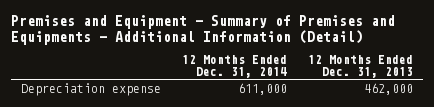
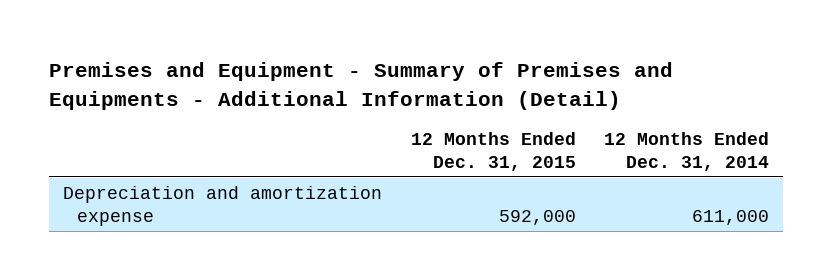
[307,54,413,78] 12 Months Ended Dec. 31, 2013 -> none
none -> [410,132,576,171] 12 Months Ended Dec. 31, 2015
[21,82,162,96] Depreciation expense -> [63,186,383,226] Depreciation and amortization expense

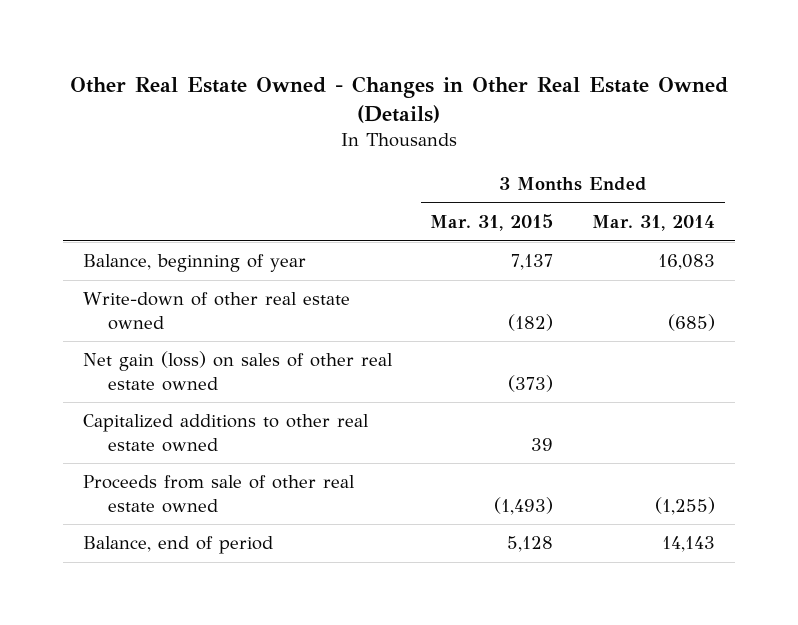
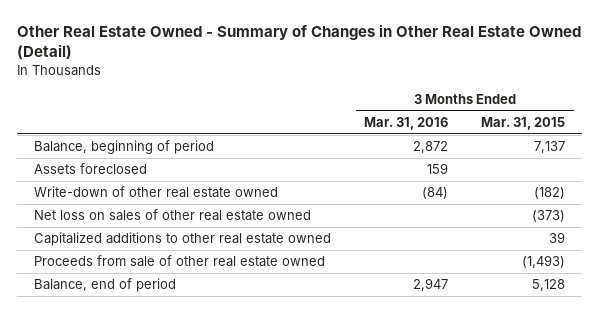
[69,76,728,124] Other Real Estate Owned - Changes in Other Real Estate Owned (Details) -> [17,24,582,60] Other Real Estate Owned - Summary of Changes in Other Real Estate Owned (Detail)
[592,215,716,232] Mar. 31, 2014 -> none
none -> [363,116,448,130] Mar. 31, 2016
[82,254,306,273] Balance, beginning of year -> [33,140,214,155] Balance, beginning of period
none -> [33,163,147,175] Assets foreclosed
[82,351,393,391] Net gain (loss) on sales of other real estate owned -> [33,209,311,222] Net loss on sales of other real estate owned

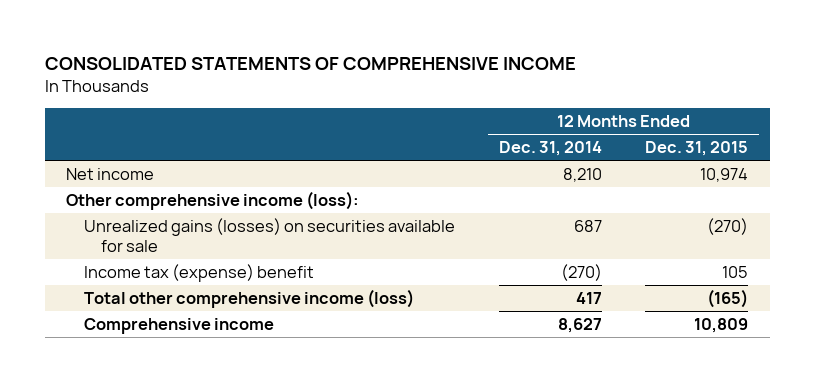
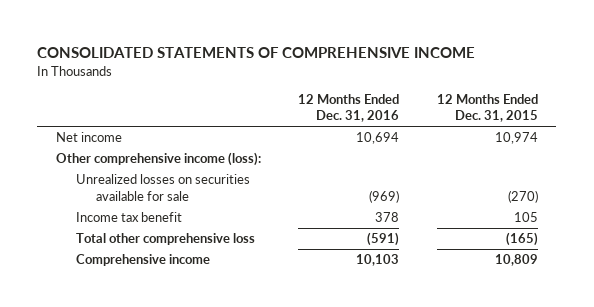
[498,141,602,157] Dec. 31, 2014 -> none
none -> [298,94,400,123] 12 Months Ended Dec. 31, 2016
[83,217,455,252] Unrealized gains (losses) on securities available for sale -> [76,174,251,201] Unrealized losses on securities available for sale
[83,263,314,282] Income tax (expense) benefit -> [76,212,183,223] Income tax benefit
[83,288,414,308] Total other comprehensive income (loss) -> [76,233,256,246] Total other comprehensive loss

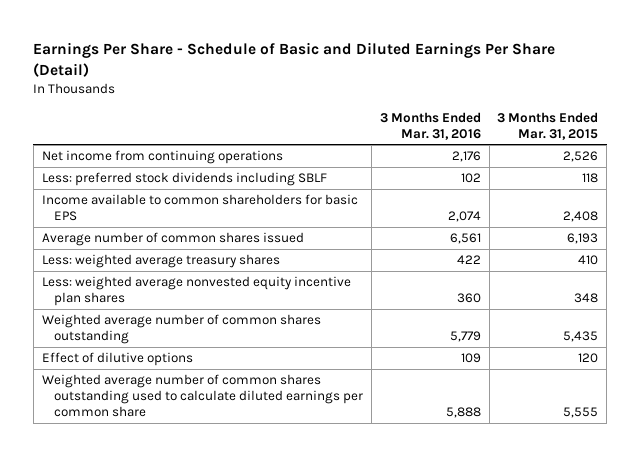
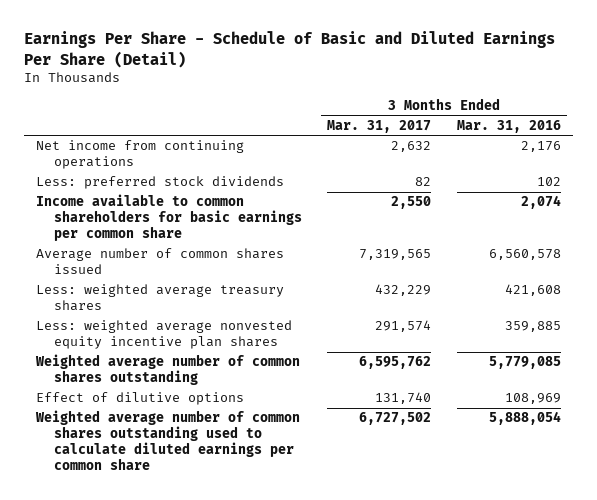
[497,111,599,140] 3 Months Ended Mar. 31, 2015 -> none
none -> [327,119,432,133] Mar. 31, 2017
[41,172,327,187] Less: preferred stock dividends including SBLF -> [36,176,285,190] Less: preferred stock dividends
[41,194,358,222] Income available to common shareholders for basic EPS -> [36,194,303,242] Income available to common shareholders for basic earnings per common share
[449,233,481,245] 6,561 -> [488,249,561,261] 6,560,578
[456,255,481,265] 422 -> [504,284,561,297] 421,608
[456,293,481,304] 360 -> [504,321,561,333] 359,885
[449,331,481,343] 5,779 -> [488,356,561,370] 5,779,085
[460,353,481,364] 109 -> [504,393,561,405] 108,969
[445,406,481,418] 5,888 -> [488,411,561,426] 5,888,054

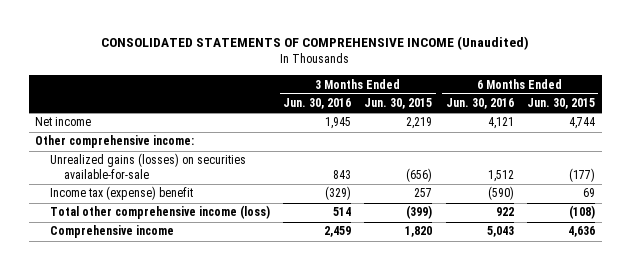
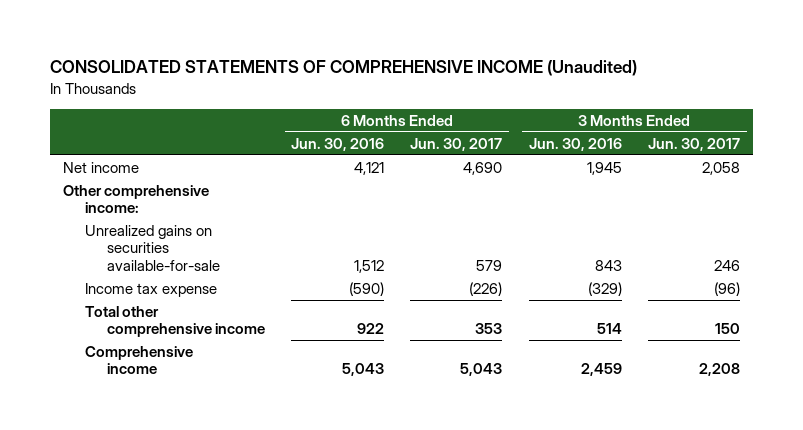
[364,98,433,110] Jun. 30, 2015 -> none
[526,98,595,110] Jun. 30, 2015 -> none
none -> [410,137,503,151] Jun. 30, 2017
none -> [648,137,741,151] Jun. 30, 2017
[49,153,246,180] Unrealized gains (losses) on securities available-for-sale -> [85,224,220,271] Unrealized gains on securities available-for-sale
[49,186,193,201] Income tax (expense) benefit -> [85,282,218,297] Income tax expense
[49,205,270,220] Total other comprehensive income (loss) -> [85,305,265,338] Total other comprehensive income

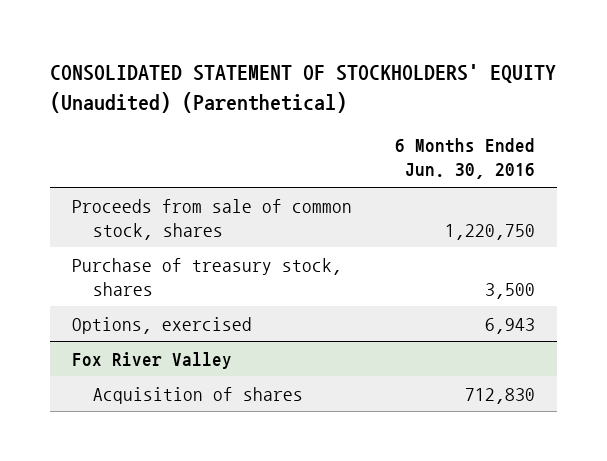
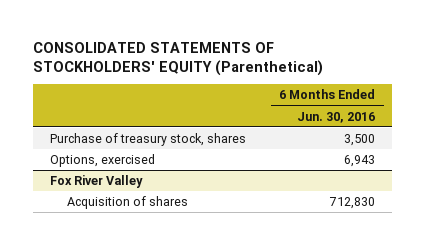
[50,64,557,113] CONSOLIDATED STATEMENT OF STOCKHOLDERS' EQUITY (Unaudited) (Parenthetical) -> [33,41,324,76] CONSOLIDATED STATEMENTS OF STOCKHOLDERS' EQUITY (Parenthetical)
[71,198,352,240] Proceeds from sale of common stock, shares -> none

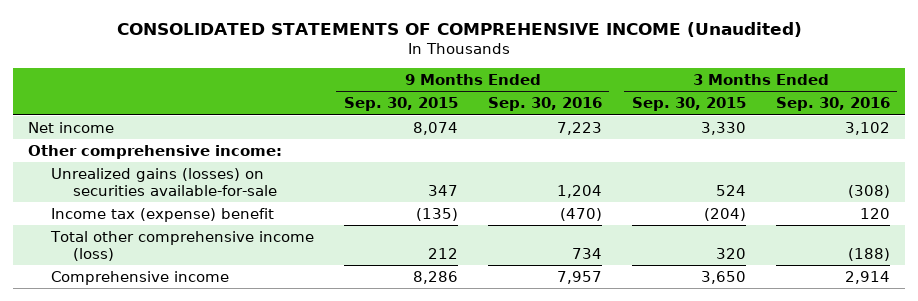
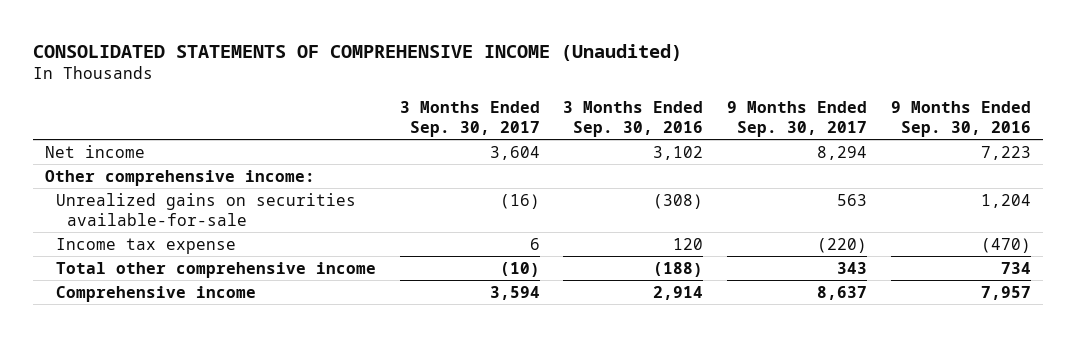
[343,97,458,112] Sep. 30, 2015 -> none
[631,97,746,112] Sep. 30, 2015 -> none
none -> [399,100,540,137] 3 Months Ended Sep. 30, 2017
none -> [727,100,868,137] 9 Months Ended Sep. 30, 2017
[50,167,278,196] Unrealized gains (losses) on securities available-for-sale -> [55,192,356,226] Unrealized gains on securities available-for-sale
[50,207,274,222] Income tax (expense) benefit -> [55,237,236,254] Income tax expense
[49,230,314,261] Total other comprehensive income (loss) -> [55,261,376,278] Total other comprehensive income

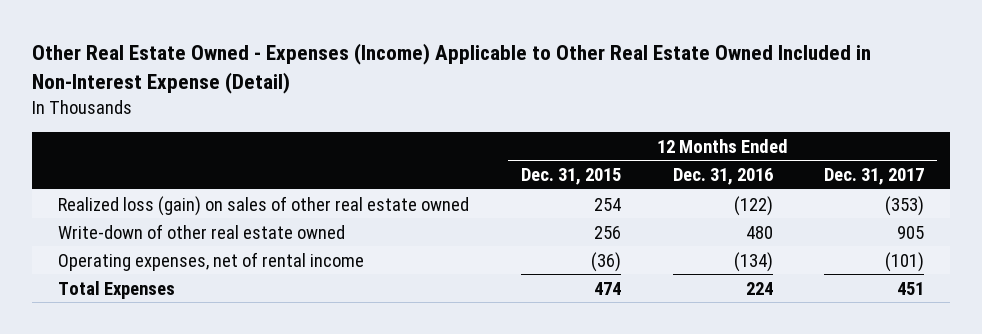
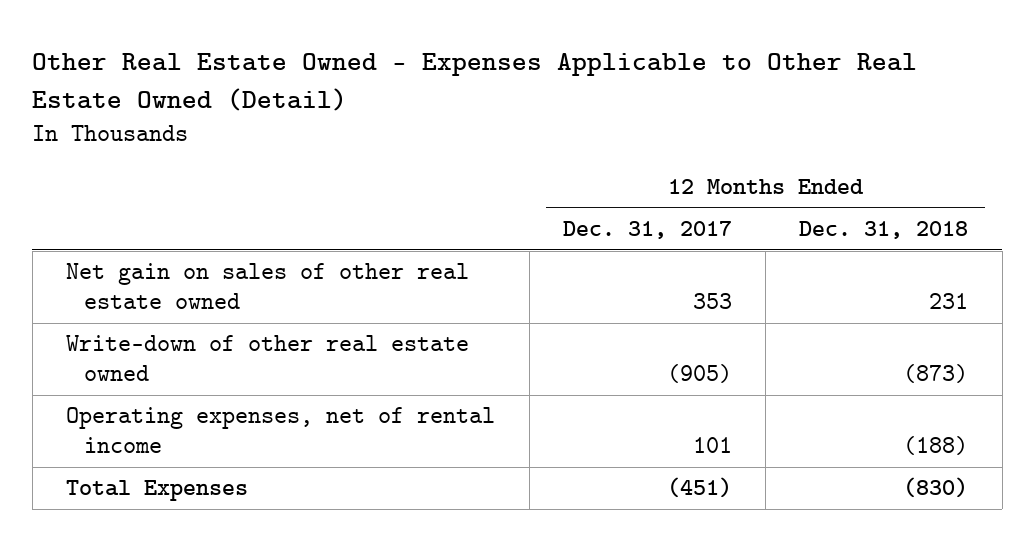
[31,43,871,95] Other Real Estate Owned - Expenses (Income) Applicable to Other Real Estate Owned Included in Non-Interest Expense (Detail) -> [32,53,918,112] Other Real Estate Owned - Expenses Applicable to Other Real Estate Owned (Detail)
[520,168,621,186] Dec. 31, 2015 -> none
[672,168,773,186] Dec. 31, 2016 -> none
none -> [799,221,969,240] Dec. 31, 2018
[57,195,469,216] Realized loss (gain) on sales of other real estate owned -> [66,263,470,309] Net gain on sales of other real estate owned
[885,195,925,216] (353) -> [692,292,732,309] 353
[897,225,925,239] 905 -> [666,363,732,383] (905)
[885,251,925,272] (101) -> [692,436,732,453] 101
[897,281,925,295] 451 -> [666,477,732,499] (451)

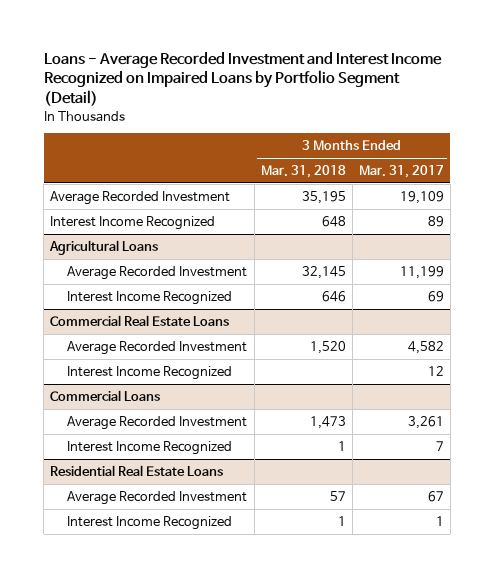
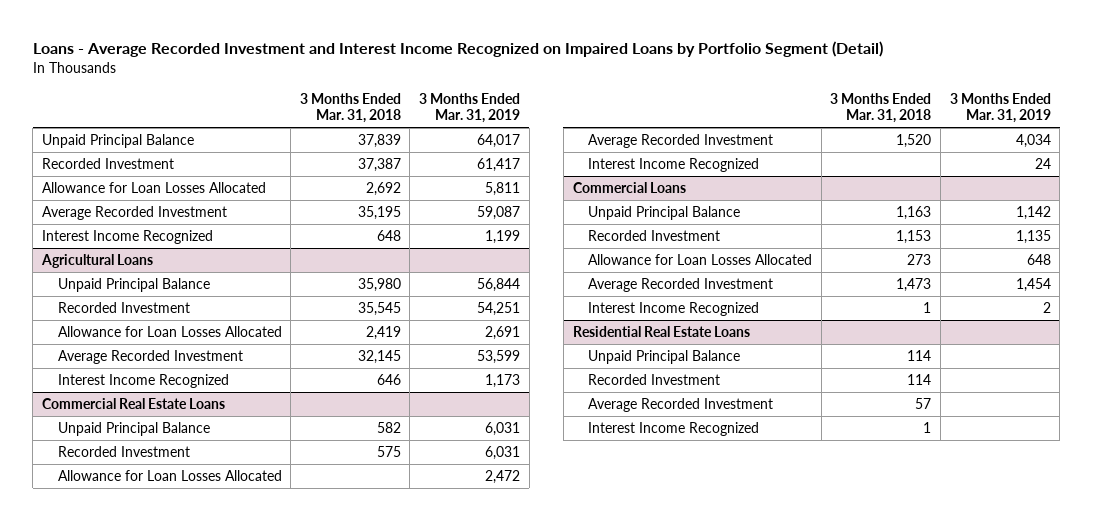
[358,164,444,178] Mar. 31, 2017 -> none
none -> [419,92,521,124] 3 Months Ended Mar. 31, 2019
none -> [41,134,194,149] Unpaid Principal Balance
none -> [41,158,174,170] Recorded Investment
none -> [41,182,266,194] Allowance for Loan Losses Allocated
none -> [57,278,210,293] Unpaid Principal Balance
none -> [57,302,190,314] Recorded Investment
none -> [57,326,282,338] Allowance for Loan Losses Allocated
none -> [57,422,210,437] Unpaid Principal Balance
none -> [57,446,190,458] Recorded Investment
none -> [57,470,282,482] Allowance for Loan Losses Allocated
none -> [588,206,741,221] Unpaid Principal Balance
none -> [588,230,721,242] Recorded Investment
none -> [588,254,813,266] Allowance for Loan Losses Allocated
none -> [588,350,741,365] Unpaid Principal Balance
none -> [588,374,721,386] Recorded Investment

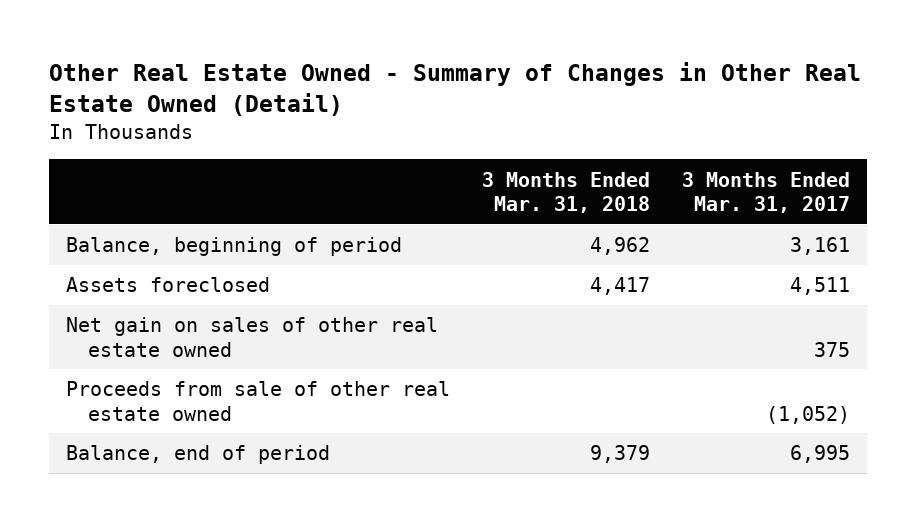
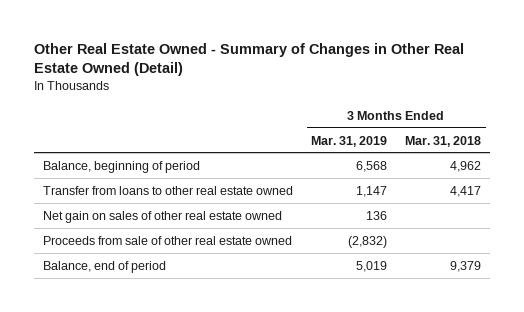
[682,171,851,214] 3 Months Ended Mar. 31, 2017 -> none
none -> [311,135,388,147] Mar. 31, 2019
[65,277,270,293] Assets foreclosed -> [42,185,293,195] Transfer from loans to other real estate owned

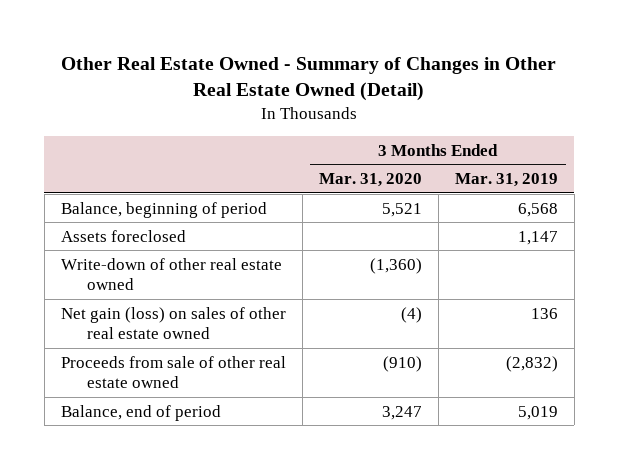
[405,135,482,147] Mar. 31, 2018 -> none
none -> [318,172,422,187] Mar. 31, 2020
[42,185,293,195] Transfer from loans to other real estate owned -> [60,229,186,242] Assets foreclosed
none -> [60,257,282,291] Write-down of other real estate owned
[42,210,282,223] Net gain on sales of other real estate owned -> [60,306,286,340] Net gain (loss) on sales of other real estate owned

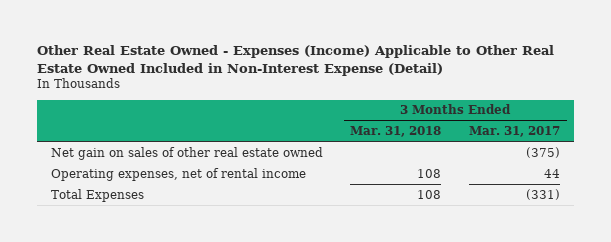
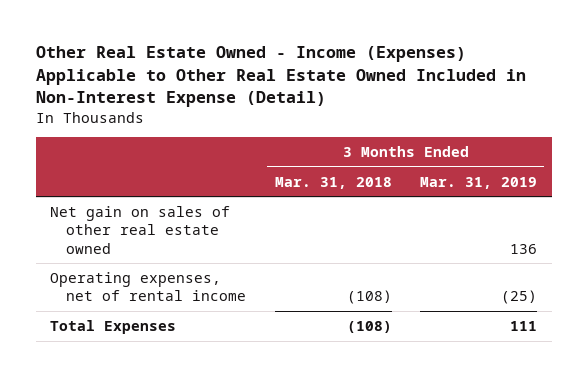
[37,45,555,76] Other Real Estate Owned - Expenses (Income) Applicable to Other Real Estate Owned Included in Non-Interest Expense (Detail) -> [35,46,526,108] Other Real Estate Owned - Income (Expenses) Applicable to Other Real Estate Owned Included in Non-Interest Expense (Detail)
[468,126,560,138] Mar. 31, 2017 -> none
none -> [420,176,538,189] Mar. 31, 2019
[417,168,442,178] 108 -> [346,290,392,305] (108)
[417,189,442,199] 108 -> [346,321,392,334] (108)

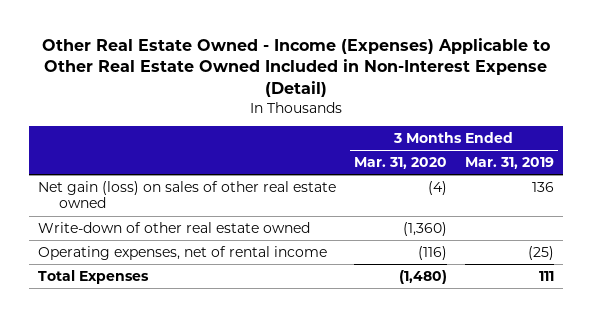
[274,176,392,189] Mar. 31, 2018 -> none
none -> [354,157,448,170] Mar. 31, 2020
[49,206,230,254] Net gain on sales of other real estate owned -> [38,180,337,209] Net gain (loss) on sales of other real estate owned
none -> [38,221,311,233] Write-down of other real estate owned

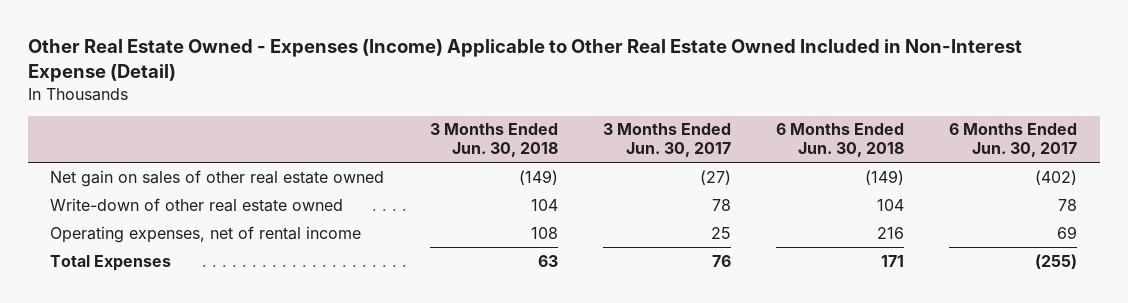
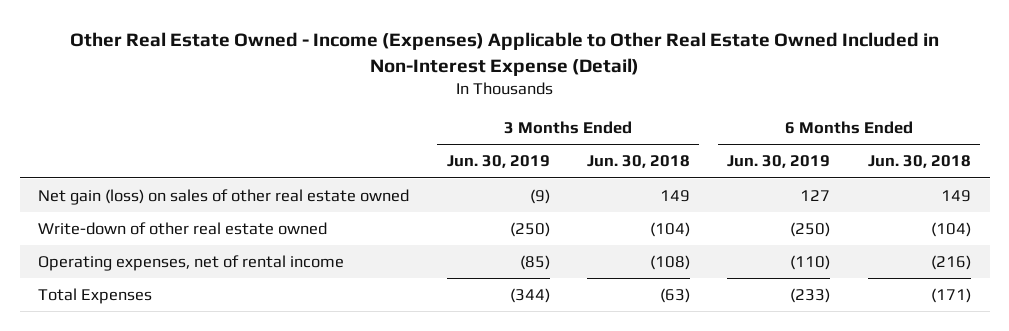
[27,38,1022,82] Other Real Estate Owned - Expenses (Income) Applicable to Other Real Estate Owned Included in Non-Interest Expense (Detail) -> [69,31,939,76] Other Real Estate Owned - Income (Expenses) Applicable to Other Real Estate Owned Included in Non-Interest Expense (Detail)
[602,123,731,158] 3 Months Ended Jun. 30, 2017 -> none
[949,123,1078,158] 6 Months Ended Jun. 30, 2017 -> none
none -> [446,155,550,169] Jun. 30, 2019
none -> [727,155,831,169] Jun. 30, 2019
[50,169,385,187] Net gain on sales of other real estate owned -> [38,189,410,206] Net gain (loss) on sales of other real estate owned
[518,169,558,185] (149) -> [660,190,691,203] 149
[865,169,905,185] (149) -> [940,190,971,203] 149
[530,198,558,211] 104 -> [650,222,691,238] (104)
[877,198,905,211] 104 -> [930,222,971,238] (104)
[530,226,558,239] 108 -> [650,255,691,271] (108)
[877,226,905,239] 216 -> [930,255,971,271] (216)
[537,254,558,267] 63 -> [660,288,691,304] (63)
[881,254,905,267] 171 -> [930,288,971,304] (171)

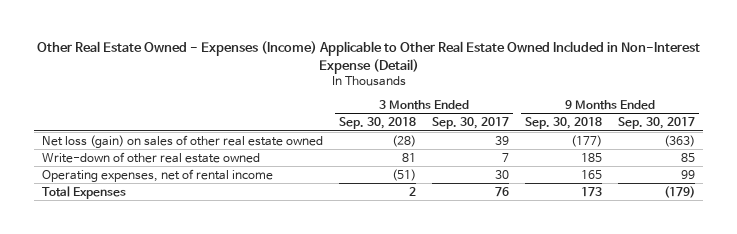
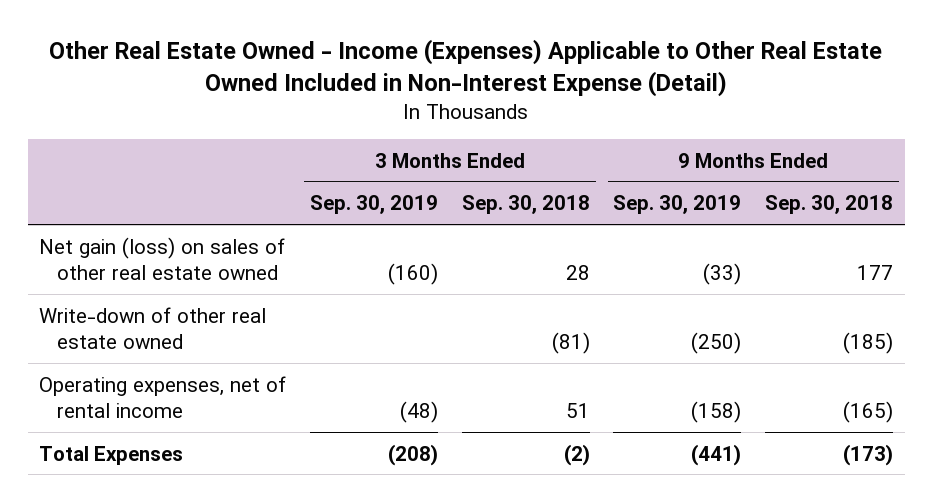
[36,40,700,74] Other Real Estate Owned - Expenses (Income) Applicable to Other Real Estate Owned Included in Non-Interest Expense (Detail) -> [49,39,883,98] Other Real Estate Owned - Income (Expenses) Applicable to Other Real Estate Owned Included in Non-Interest Expense (Detail)
[432,117,510,130] Sep. 30, 2017 -> none
[618,117,696,130] Sep. 30, 2017 -> none
none -> [310,195,439,215] Sep. 30, 2019
none -> [613,195,742,215] Sep. 30, 2019
[42,134,324,148] Net loss (gain) on sales of other real estate owned -> [39,236,286,280] Net gain (loss) on sales of other real estate owned
[392,134,417,147] (28) -> [565,264,590,280] 28
[571,134,603,147] (177) -> [857,264,894,280] 177
[402,152,417,162] 81 -> [551,331,590,354] (81)
[581,152,603,162] 185 -> [843,331,894,354] (185)
[392,168,417,181] (51) -> [565,402,590,418] 51
[581,169,603,179] 165 -> [843,400,894,423] (165)
[409,186,417,196] 2 -> [563,443,590,466] (2)
[581,186,603,197] 173 -> [843,443,894,466] (173)

